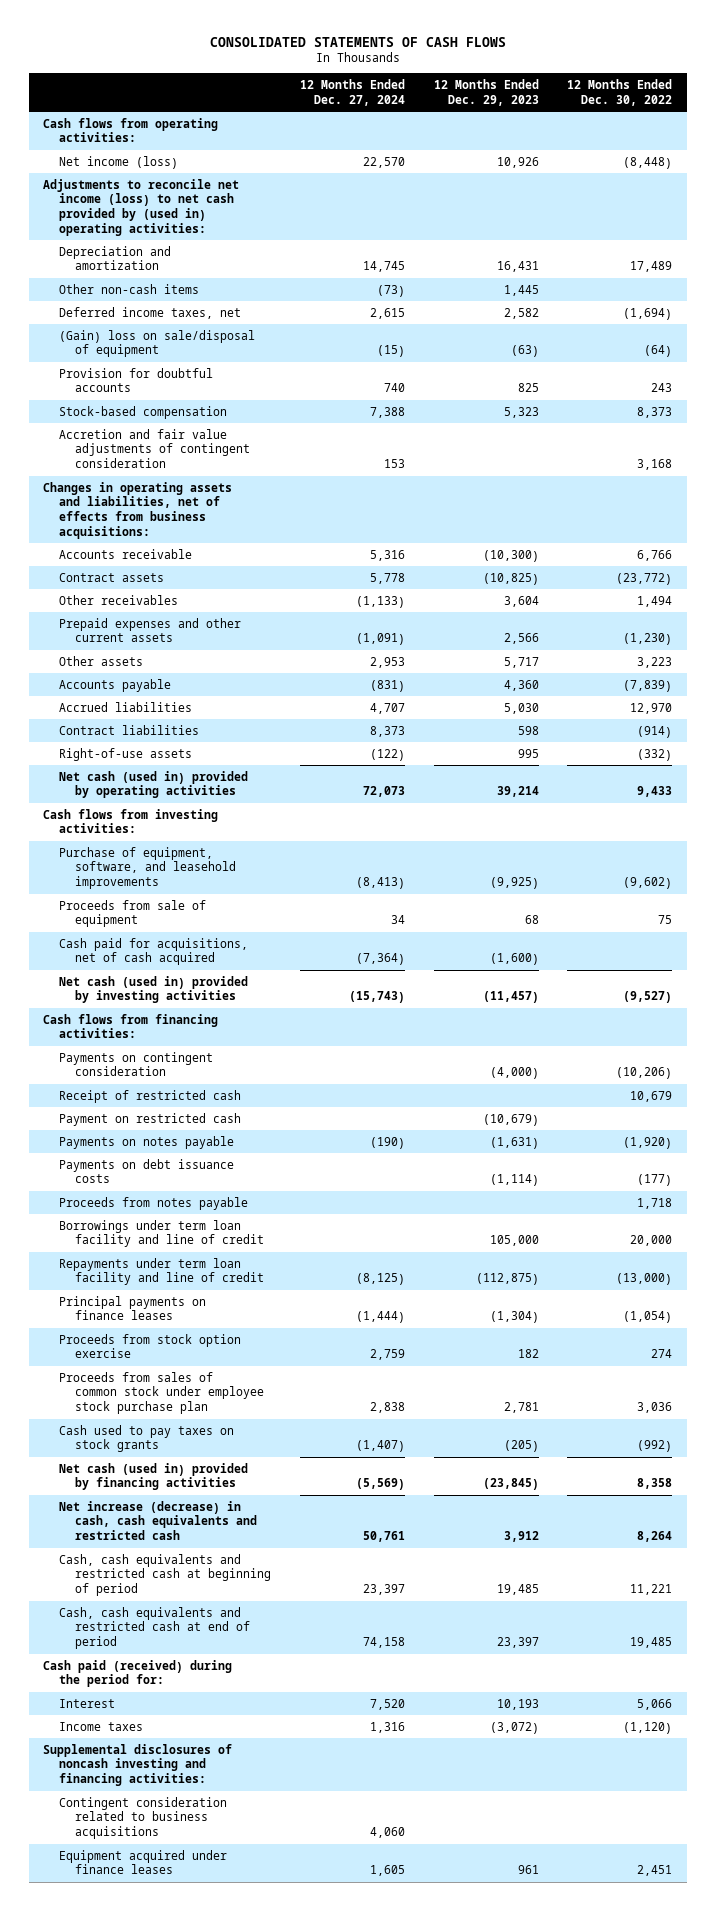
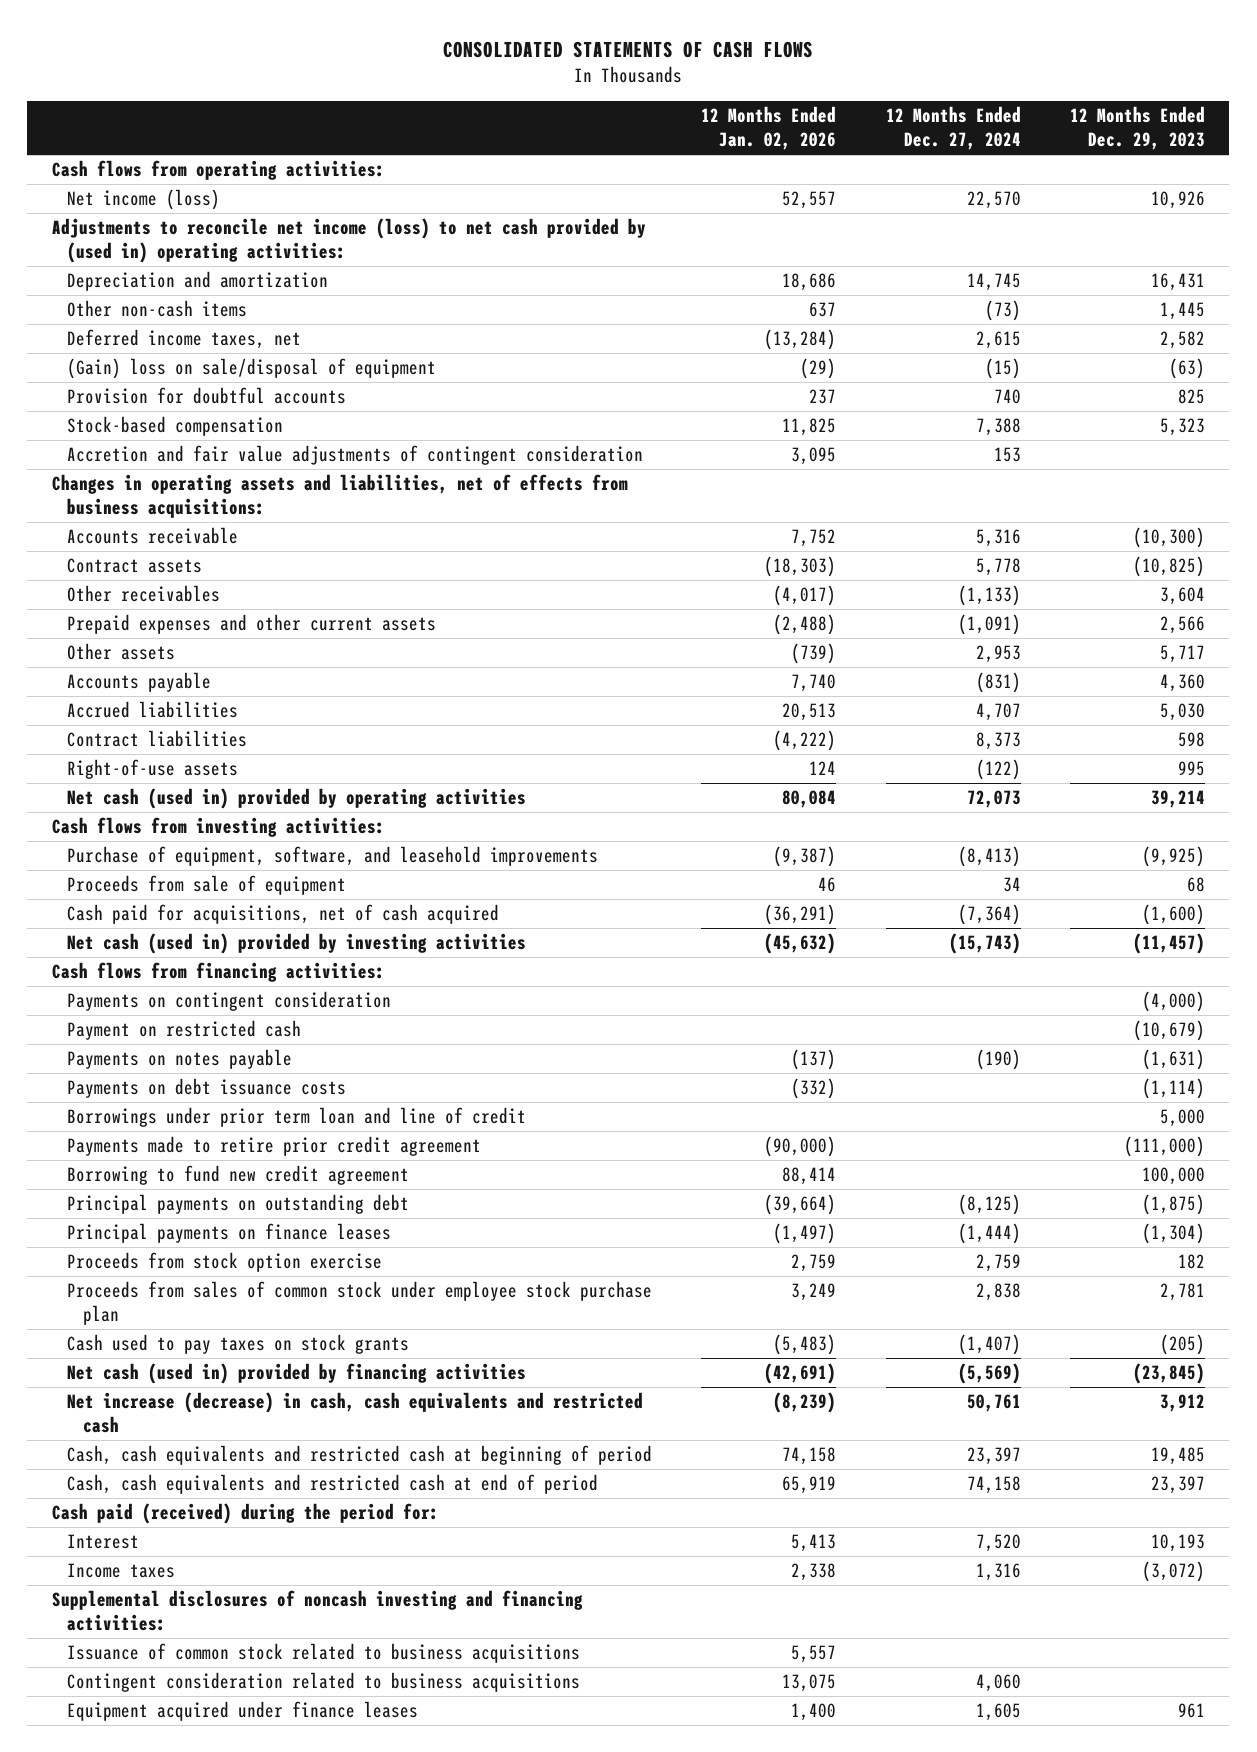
[567,79,673,106] 12 Months Ended Dec. 30, 2022 -> none
none -> [701,106,837,151] 12 Months Ended Jan. 02, 2026
[59,1089,242,1103] Receipt of restricted cash -> none
[59,1196,249,1210] Proceeds from notes payable -> none
[59,1257,264,1286] Repayments under term loan facility and line of credit -> none
[59,1219,264,1248] Borrowings under term loan facility and line of credit -> [67,1107,527,1128] Borrowings under prior term loan and line of credit
[489,1235,539,1247] 105,000 -> [1159,1109,1205,1128] 5,000
none -> [67,1136,482,1157] Payments made to retire prior credit agreement
none -> [67,1165,410,1186] Borrowing to fund new credit agreement
none -> [67,1194,410,1215] Principal payments on outstanding debt
none -> [67,1643,581,1664] Issuance of common stock related to business acquisitions

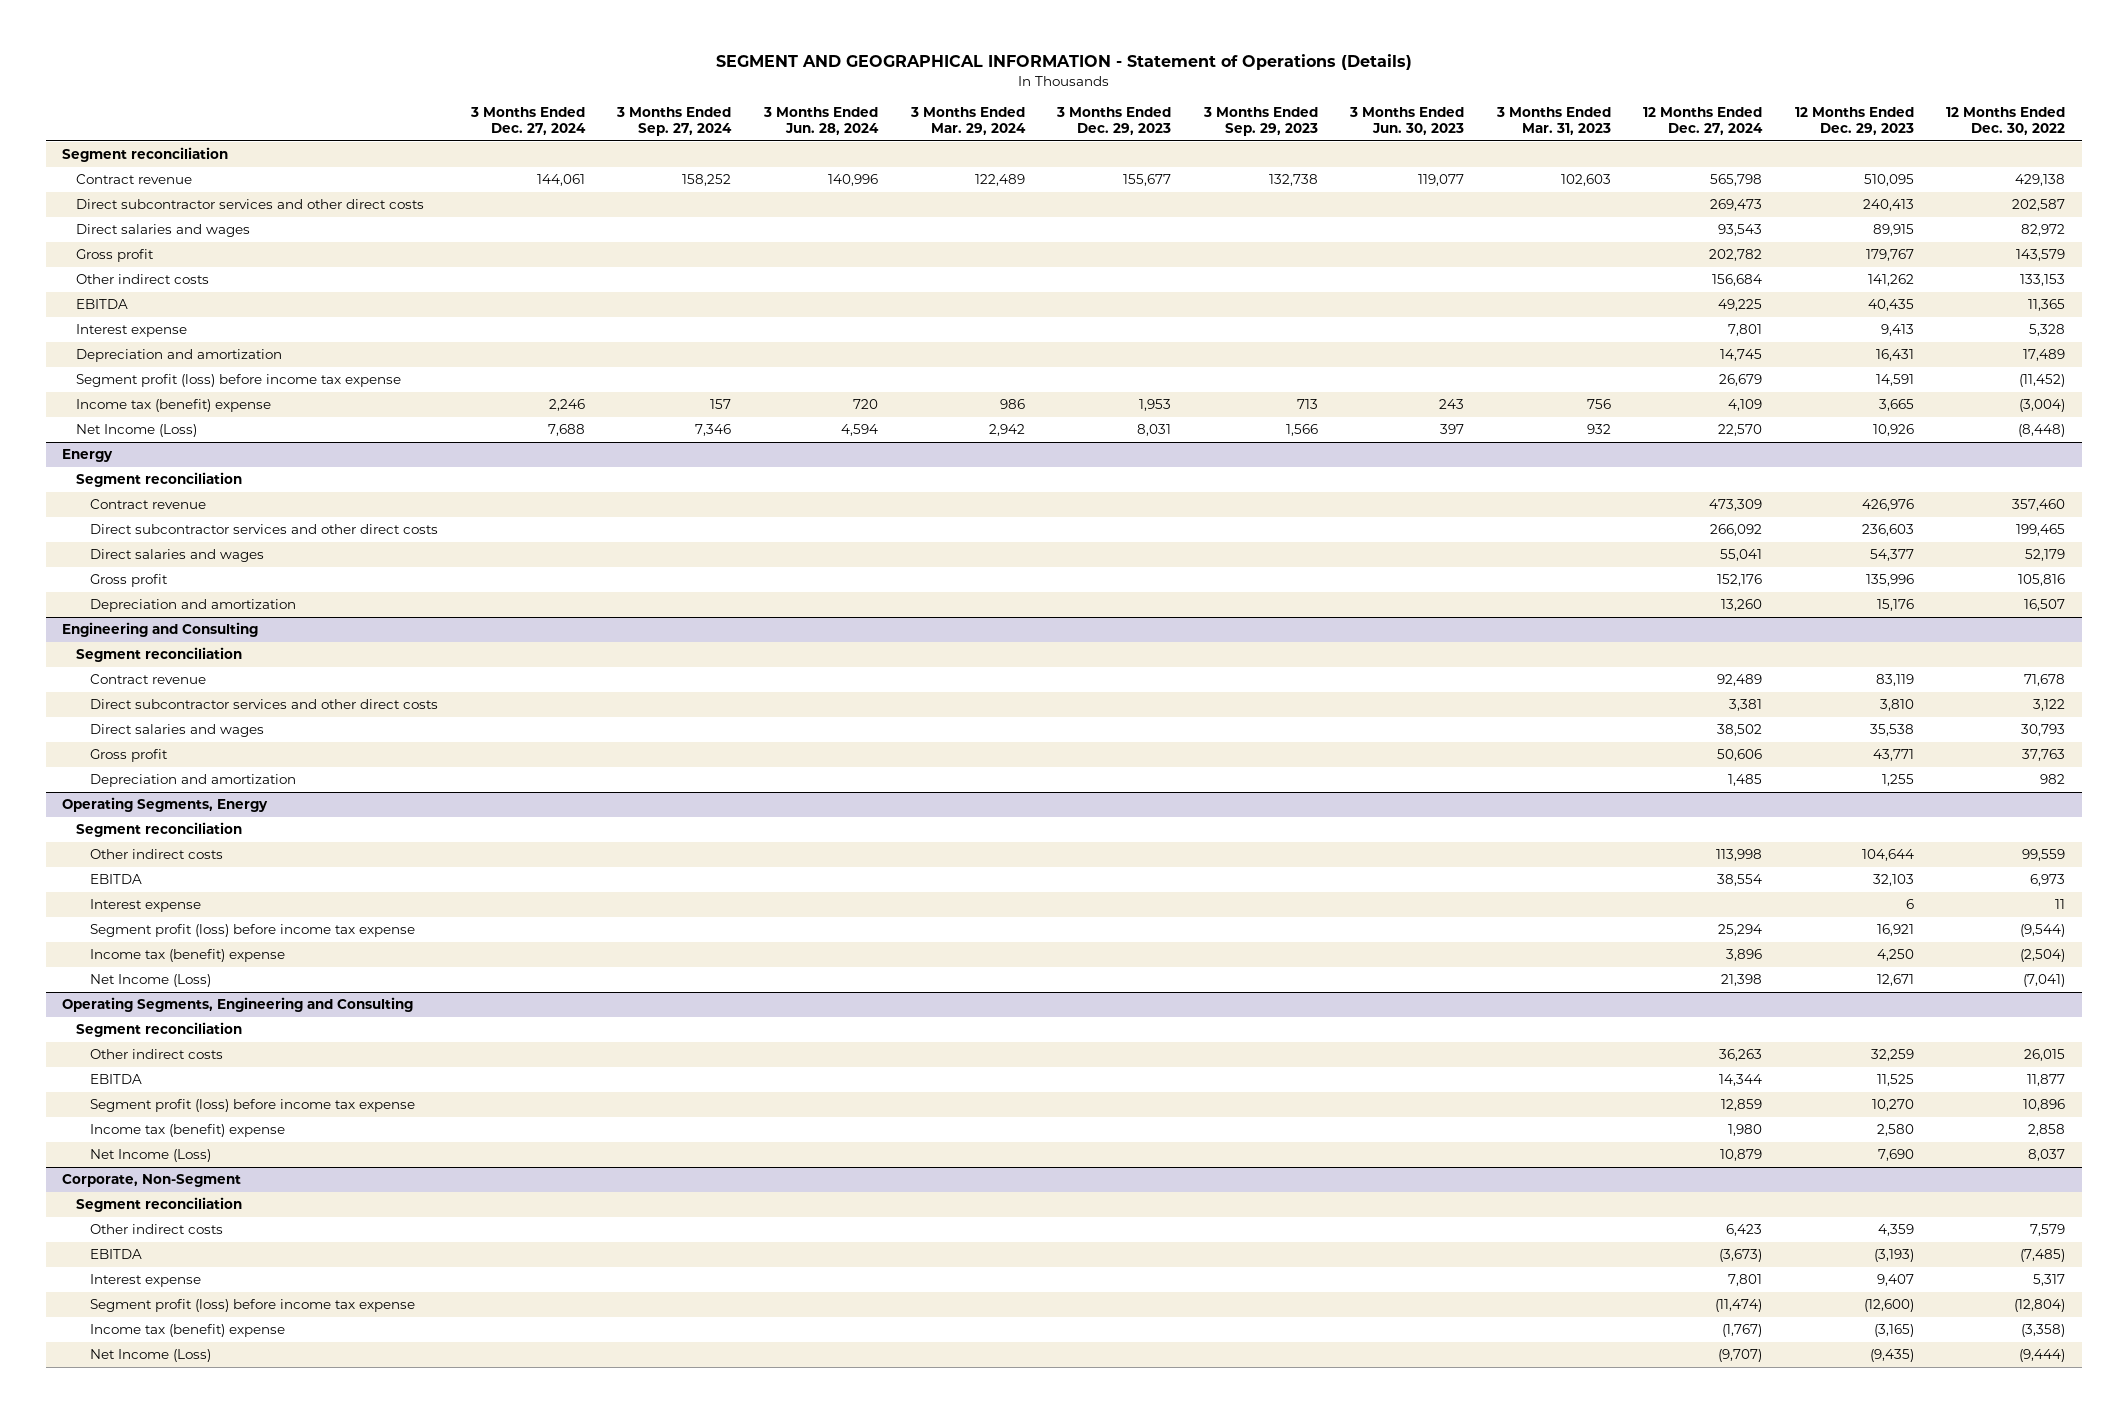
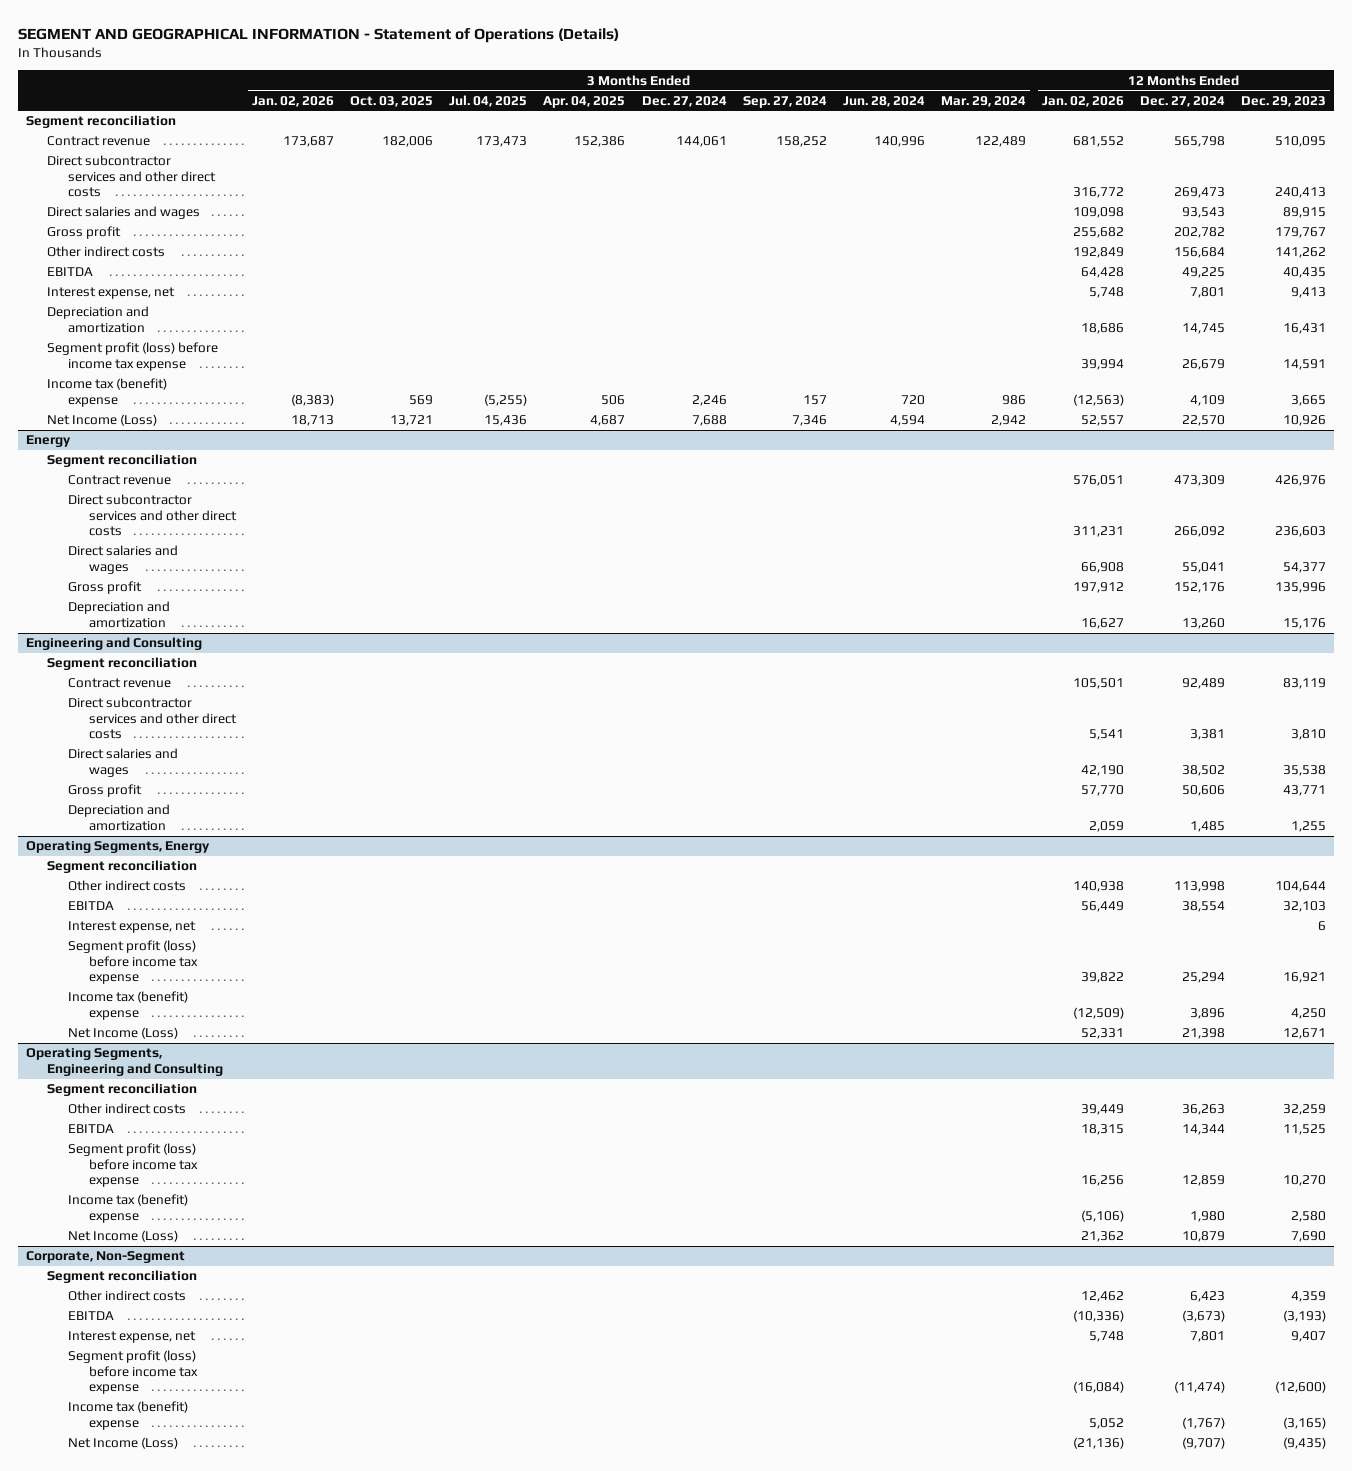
[1056,106,1172,135] 3 Months Ended Dec. 29, 2023 -> none
[1202,106,1318,136] 3 Months Ended Sep. 29, 2023 -> none
[1349,106,1465,135] 3 Months Ended Jun. 30, 2023 -> none
[1495,106,1611,135] 3 Months Ended Mar. 31, 2023 -> none
[1946,106,2066,135] 12 Months Ended Dec. 30, 2022 -> none
none -> [252,95,335,107] Jan. 02, 2026
none -> [350,95,434,107] Oct. 03, 2025
none -> [449,94,528,107] Jul. 04, 2025
none -> [543,95,626,108] Apr. 04, 2025
none -> [1041,95,1124,107] Jan. 02, 2026
[76,324,188,338] Interest expense -> [46,287,175,300] Interest expense, net
[90,899,202,913] Interest expense -> [68,921,197,934] Interest expense, net
[90,1274,202,1288] Interest expense -> [68,1331,197,1344] Interest expense, net

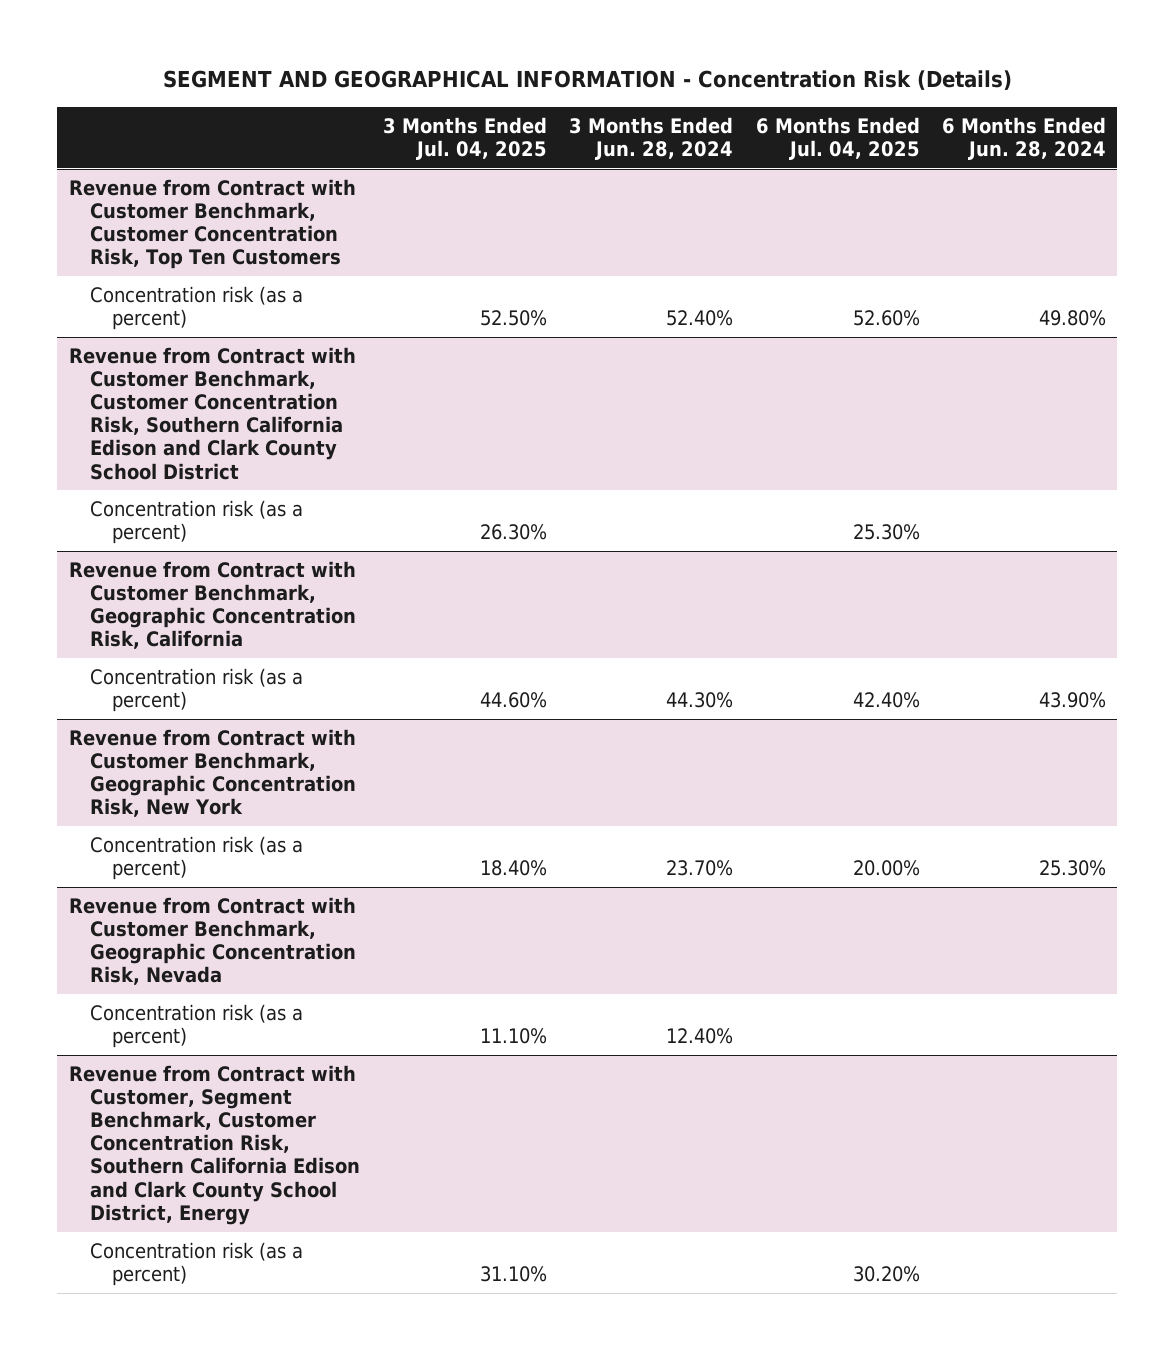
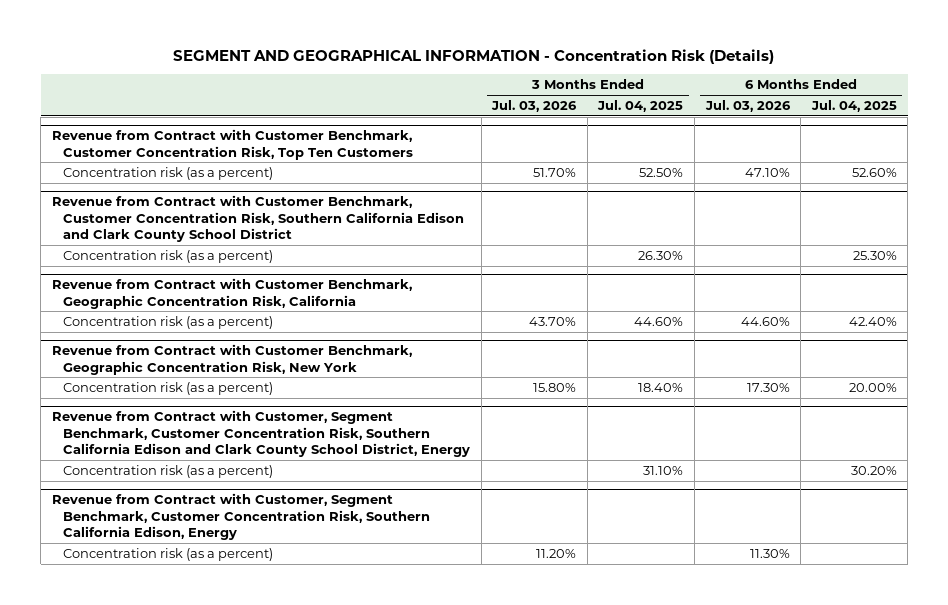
[569,116,734,160] 3 Months Ended Jun. 28, 2024 -> none
[942,116,1107,160] 6 Months Ended Jun. 28, 2024 -> none
none -> [491,100,578,113] Jul. 03, 2026
none -> [704,100,791,113] Jul. 03, 2026
[68,896,357,986] Revenue from Contract with Customer Benchmark, Geographic Concentration Risk, Nevada -> none
[90,1003,304,1049] Concentration risk (as a percent) -> none
none -> [51,493,431,540] Revenue from Contract with Customer, Segment Benchmark, Customer Concentration Risk, Southern California Edison, Energy
none -> [63,548,274,562] Concentration risk (as a percent)

